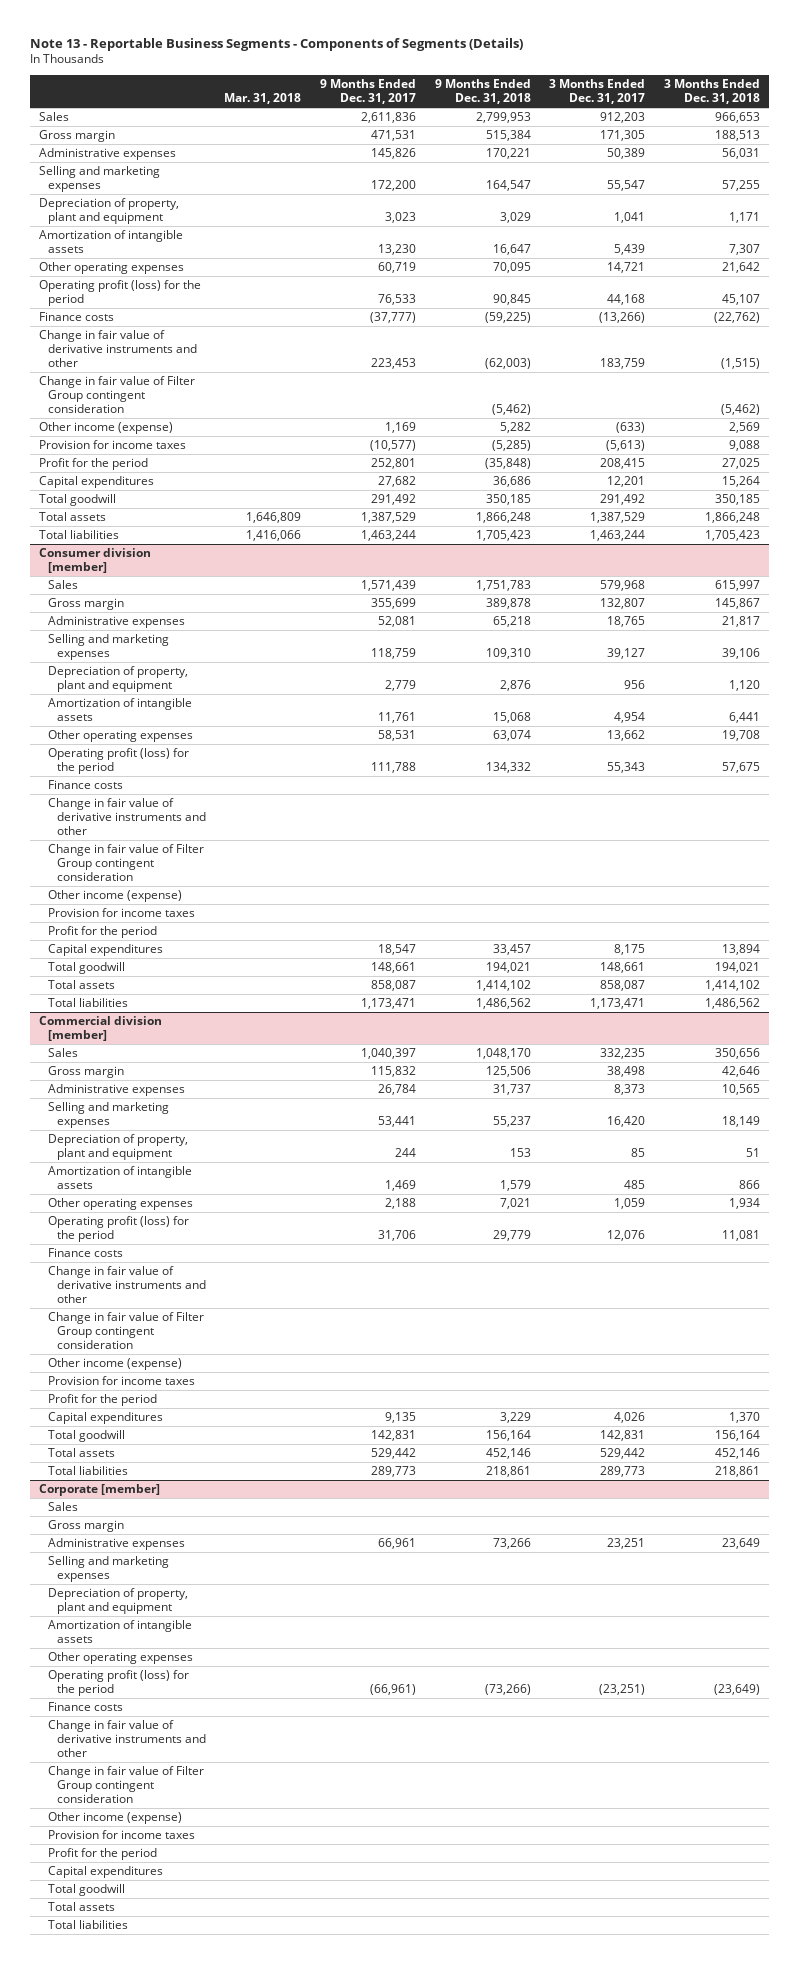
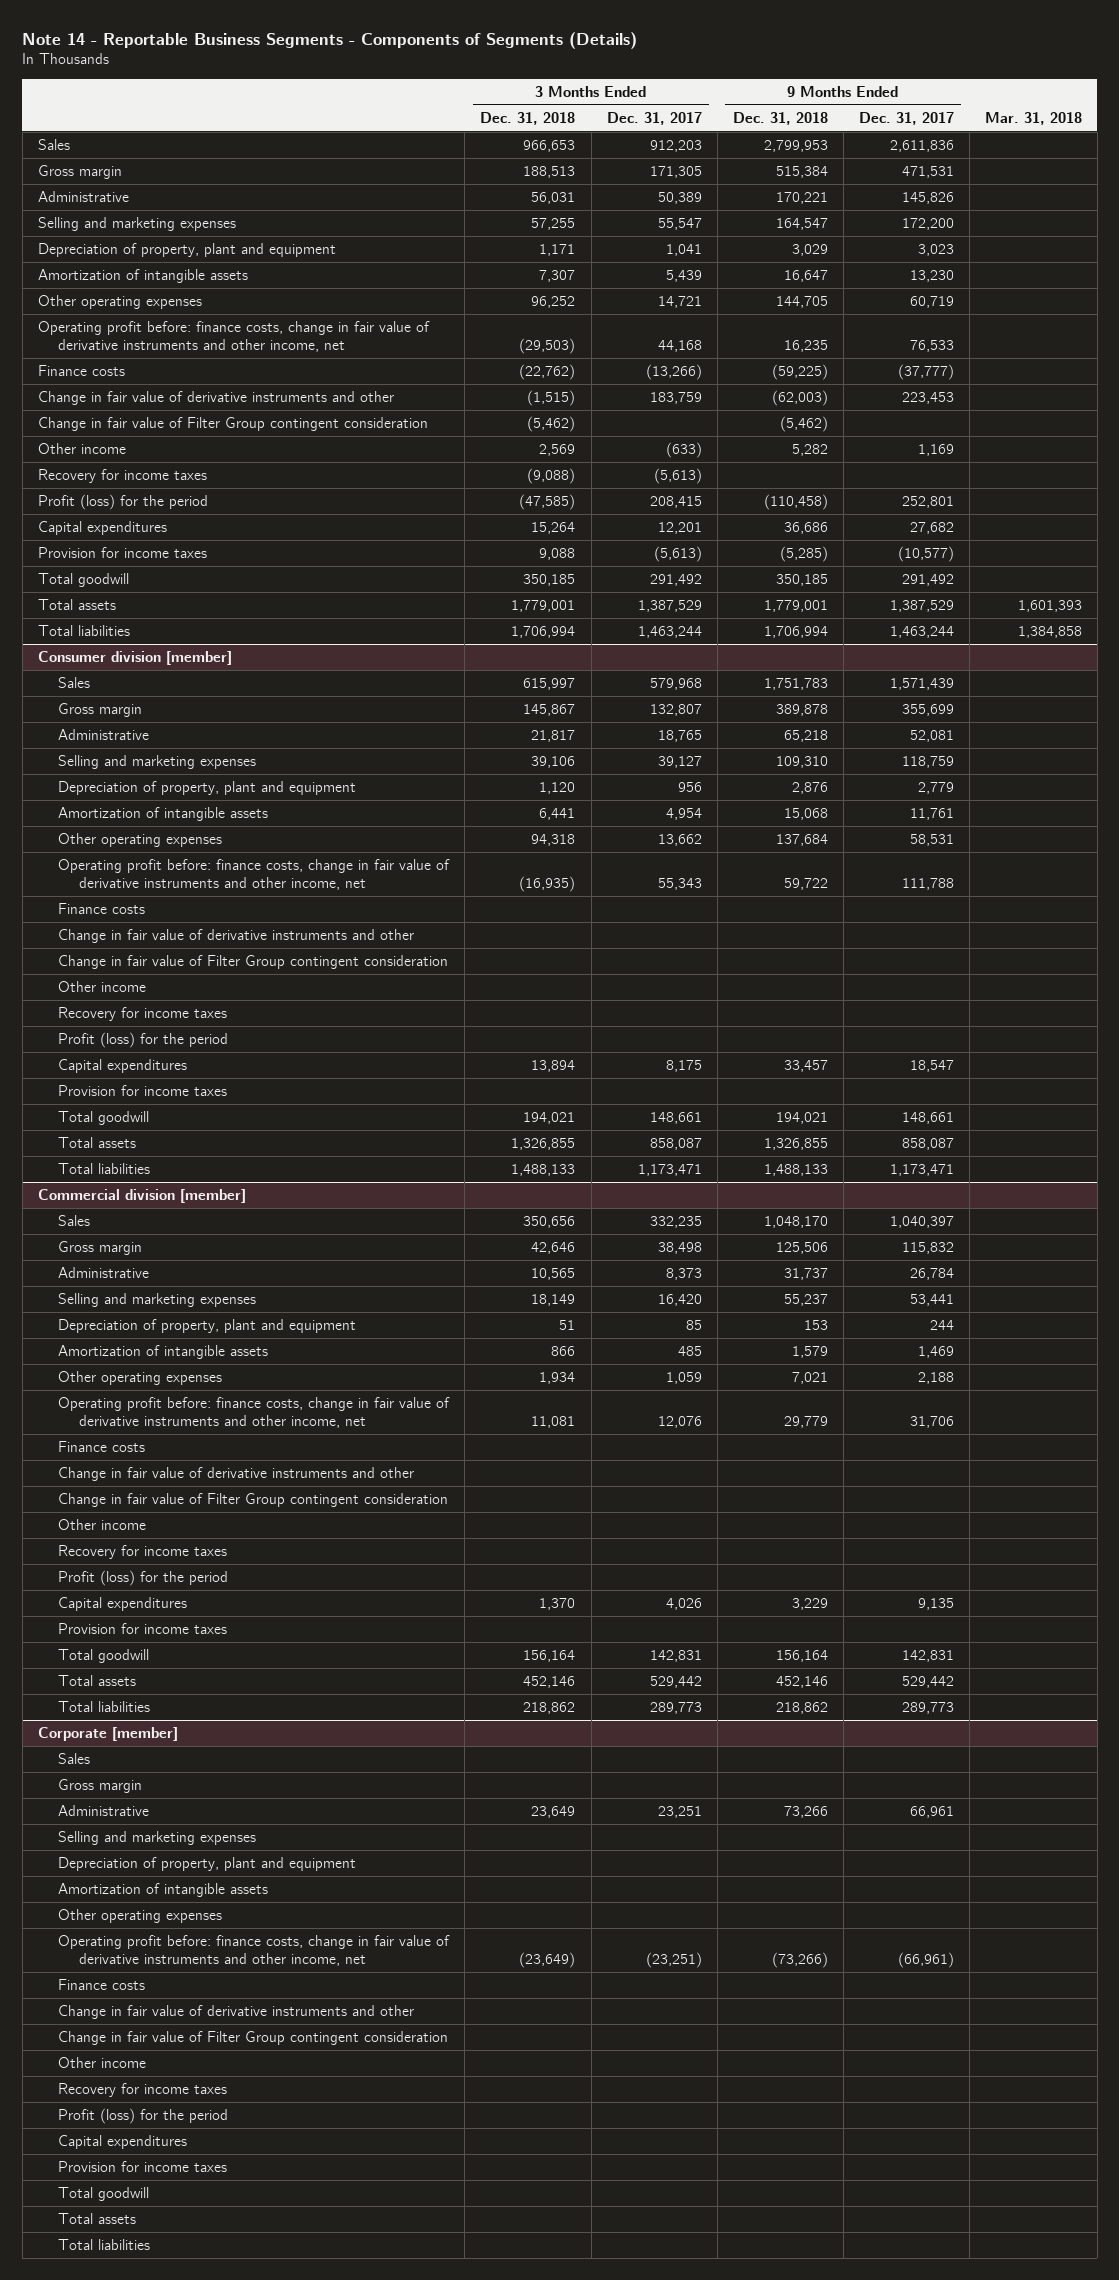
[29,37,523,51] Note 13 - Reportable Business Segments - Components of Segments (Details) -> [22,31,638,49] Note 14 - Reportable Business Segments - Components of Segments (Details)
[39,148,177,161] Administrative expenses -> [37,191,129,203] Administrative
[39,280,202,307] Operating profit (loss) for the period -> none
[492,262,531,274] 70,095 -> [775,296,828,309] 144,705
[722,262,761,274] 21,642 -> [531,296,576,309] 96,252
none -> [37,321,430,353] Operating profit before: finance costs, change in fair value of derivative instruments and other income, net
[39,422,174,435] Other income (expense) -> [37,443,126,455] Other income
none -> [37,469,207,484] Recovery for income taxes
[39,458,149,471] Profit for the period -> [37,494,208,511] Profit (loss) for the period
[484,458,531,470] (35,848) -> [763,494,828,511] (110,458)
[722,458,761,470] 27,025 -> [519,494,576,511] (47,585)
[39,440,187,450] Provision for income taxes -> [37,547,207,559] Provision for income taxes
[246,512,302,524] 1,646,809 -> [1017,600,1082,613] 1,601,393
[475,512,531,524] 1,866,248 -> [763,600,828,613] 1,779,001
[705,512,761,524] 1,866,248 -> [511,600,576,613] 1,779,001
[246,530,302,542] 1,416,066 -> [1017,626,1082,639] 1,384,858
[475,530,531,542] 1,705,423 -> [763,626,828,639] 1,706,994
[705,530,761,542] 1,705,423 -> [511,626,576,639] 1,706,994
[47,616,185,629] Administrative expenses -> [58,729,150,741] Administrative
[47,748,189,775] Operating profit (loss) for the period -> none
[492,730,531,742] 63,074 -> [775,834,828,847] 137,684
[722,730,761,742] 19,708 -> [531,834,576,847] 94,318
none -> [58,859,451,891] Operating profit before: finance costs, change in fair value of derivative instruments and other income, net
[47,890,182,903] Other income (expense) -> [58,981,147,993] Other income
none -> [58,1007,228,1022] Recovery for income taxes
[47,926,157,939] Profit for the period -> [58,1032,229,1049] Profit (loss) for the period
[47,908,195,918] Provision for income taxes -> [58,1085,228,1097] Provision for income taxes
[475,980,531,992] 1,414,102 -> [763,1138,828,1151] 1,326,855
[705,980,761,992] 1,414,102 -> [511,1138,576,1151] 1,326,855
[475,998,531,1010] 1,486,562 -> [763,1164,828,1177] 1,488,133
[705,998,761,1010] 1,486,562 -> [511,1164,576,1177] 1,488,133
[47,1084,185,1097] Administrative expenses -> [58,1267,150,1279] Administrative
[47,1216,189,1243] Operating profit (loss) for the period -> [58,1397,451,1429] Operating profit before: finance costs, change in fair value of derivative instruments and other income, net
[47,1358,182,1371] Other income (expense) -> [58,1519,147,1531] Other income
none -> [58,1545,228,1560] Recovery for income taxes
[47,1394,157,1407] Profit for the period -> [58,1570,229,1587] Profit (loss) for the period
[47,1376,195,1386] Provision for income taxes -> [58,1623,228,1635] Provision for income taxes
[485,1466,531,1478] 218,861 -> [775,1702,828,1715] 218,862
[715,1466,761,1478] 218,861 -> [523,1702,576,1715] 218,862
[47,1538,185,1551] Administrative expenses -> [58,1805,150,1817] Administrative
[47,1670,189,1697] Operating profit (loss) for the period -> [58,1935,451,1967] Operating profit before: finance costs, change in fair value of derivative instruments and other income, net
[47,1812,182,1825] Other income (expense) -> [58,2057,147,2069] Other income
none -> [58,2083,228,2098] Recovery for income taxes
[47,1848,157,1861] Profit for the period -> [58,2108,229,2125] Profit (loss) for the period
[47,1830,195,1840] Provision for income taxes -> [58,2161,228,2173] Provision for income taxes

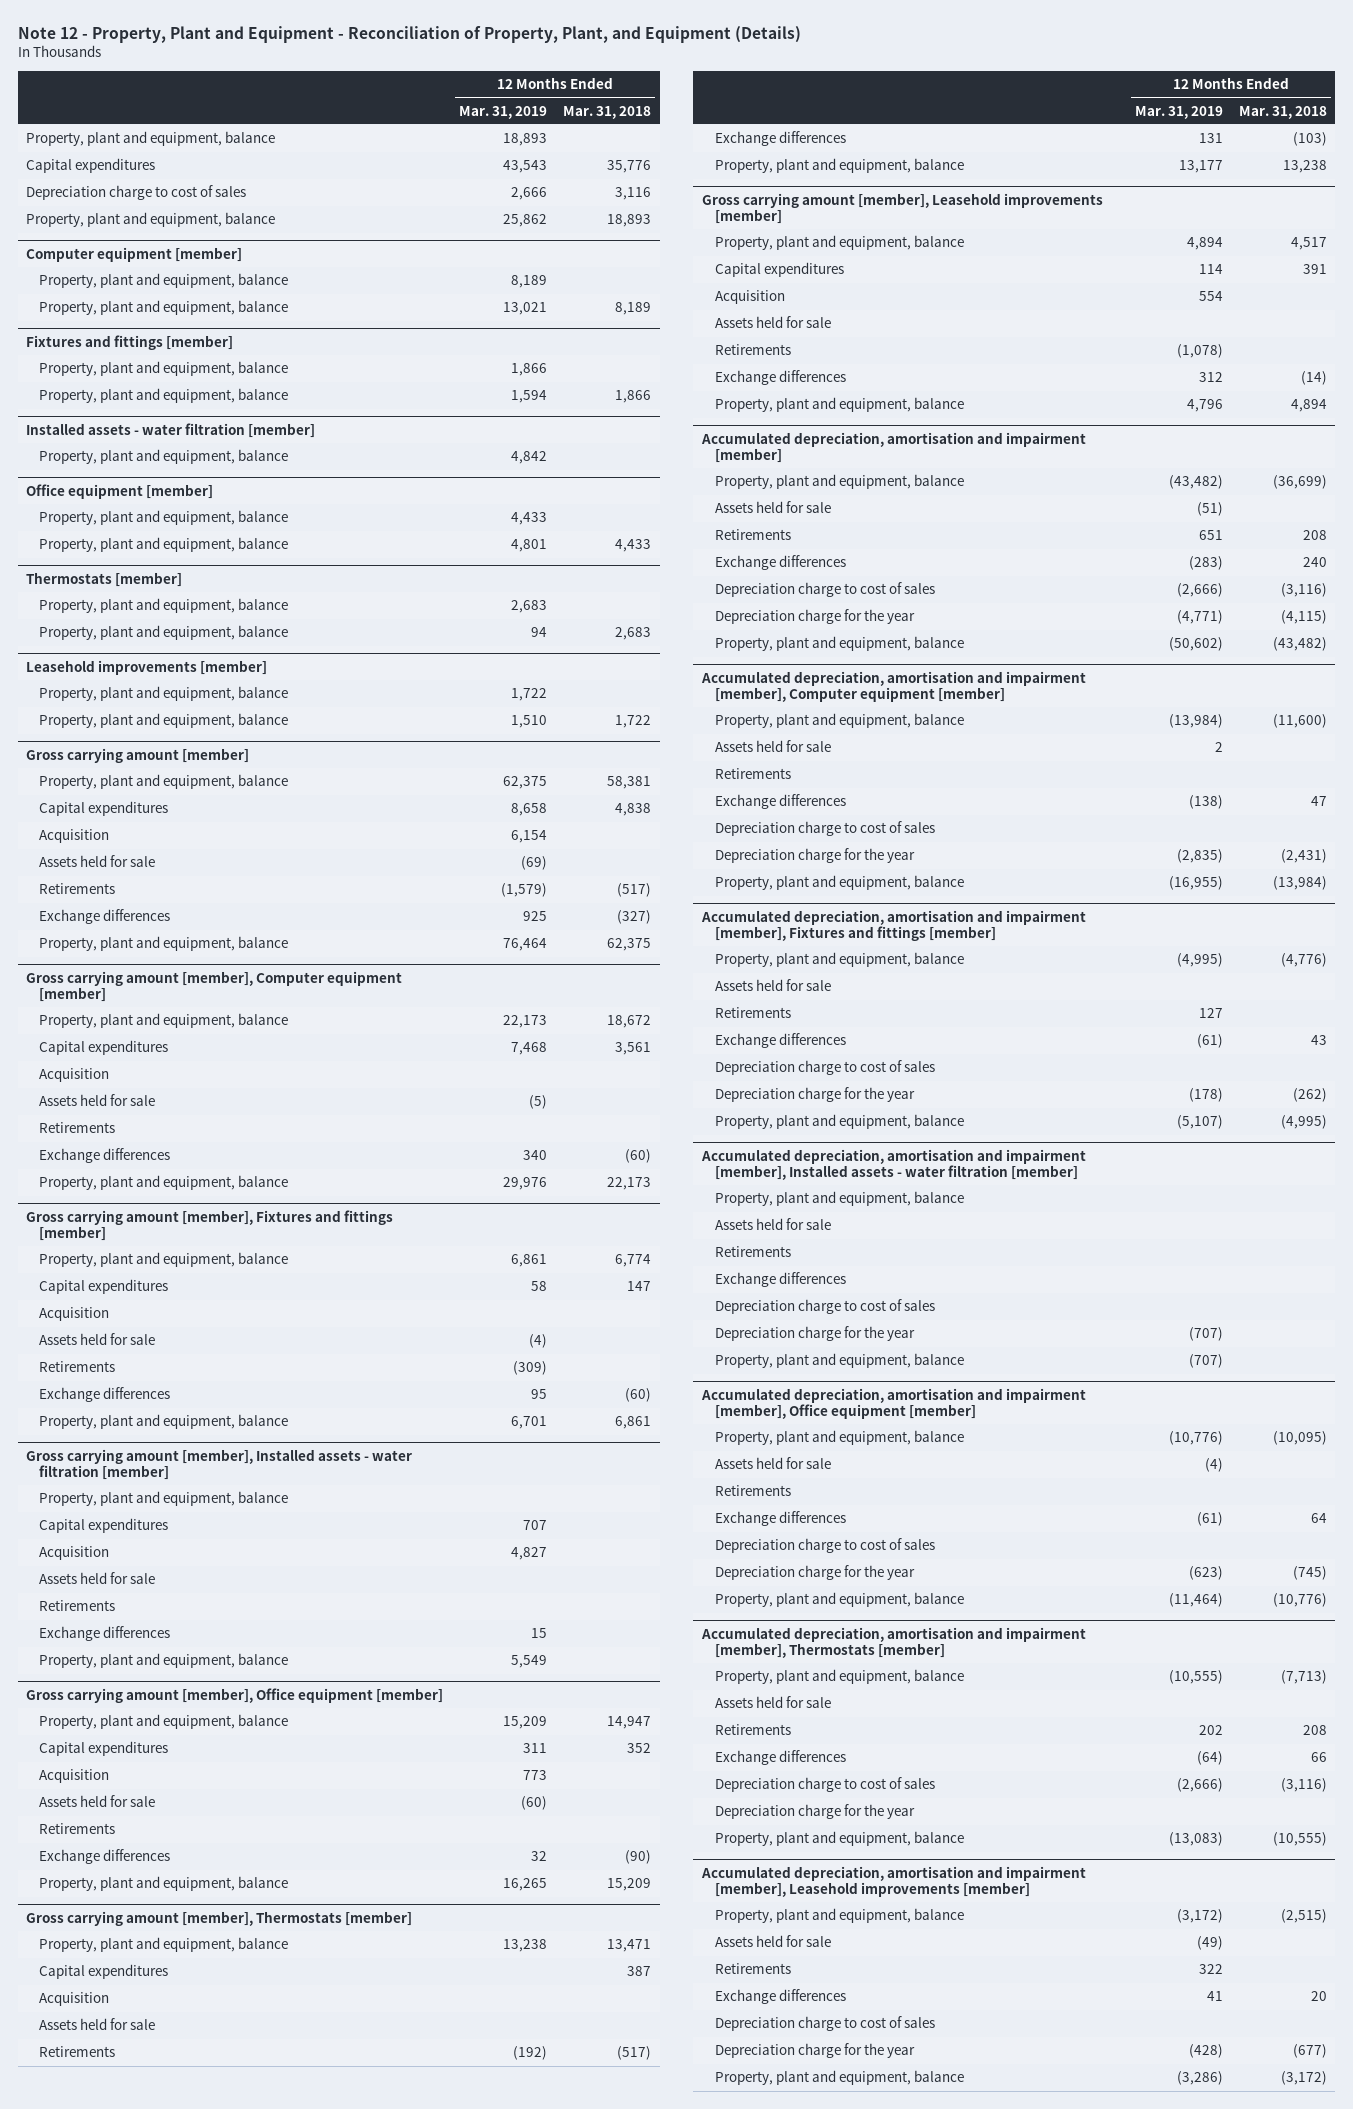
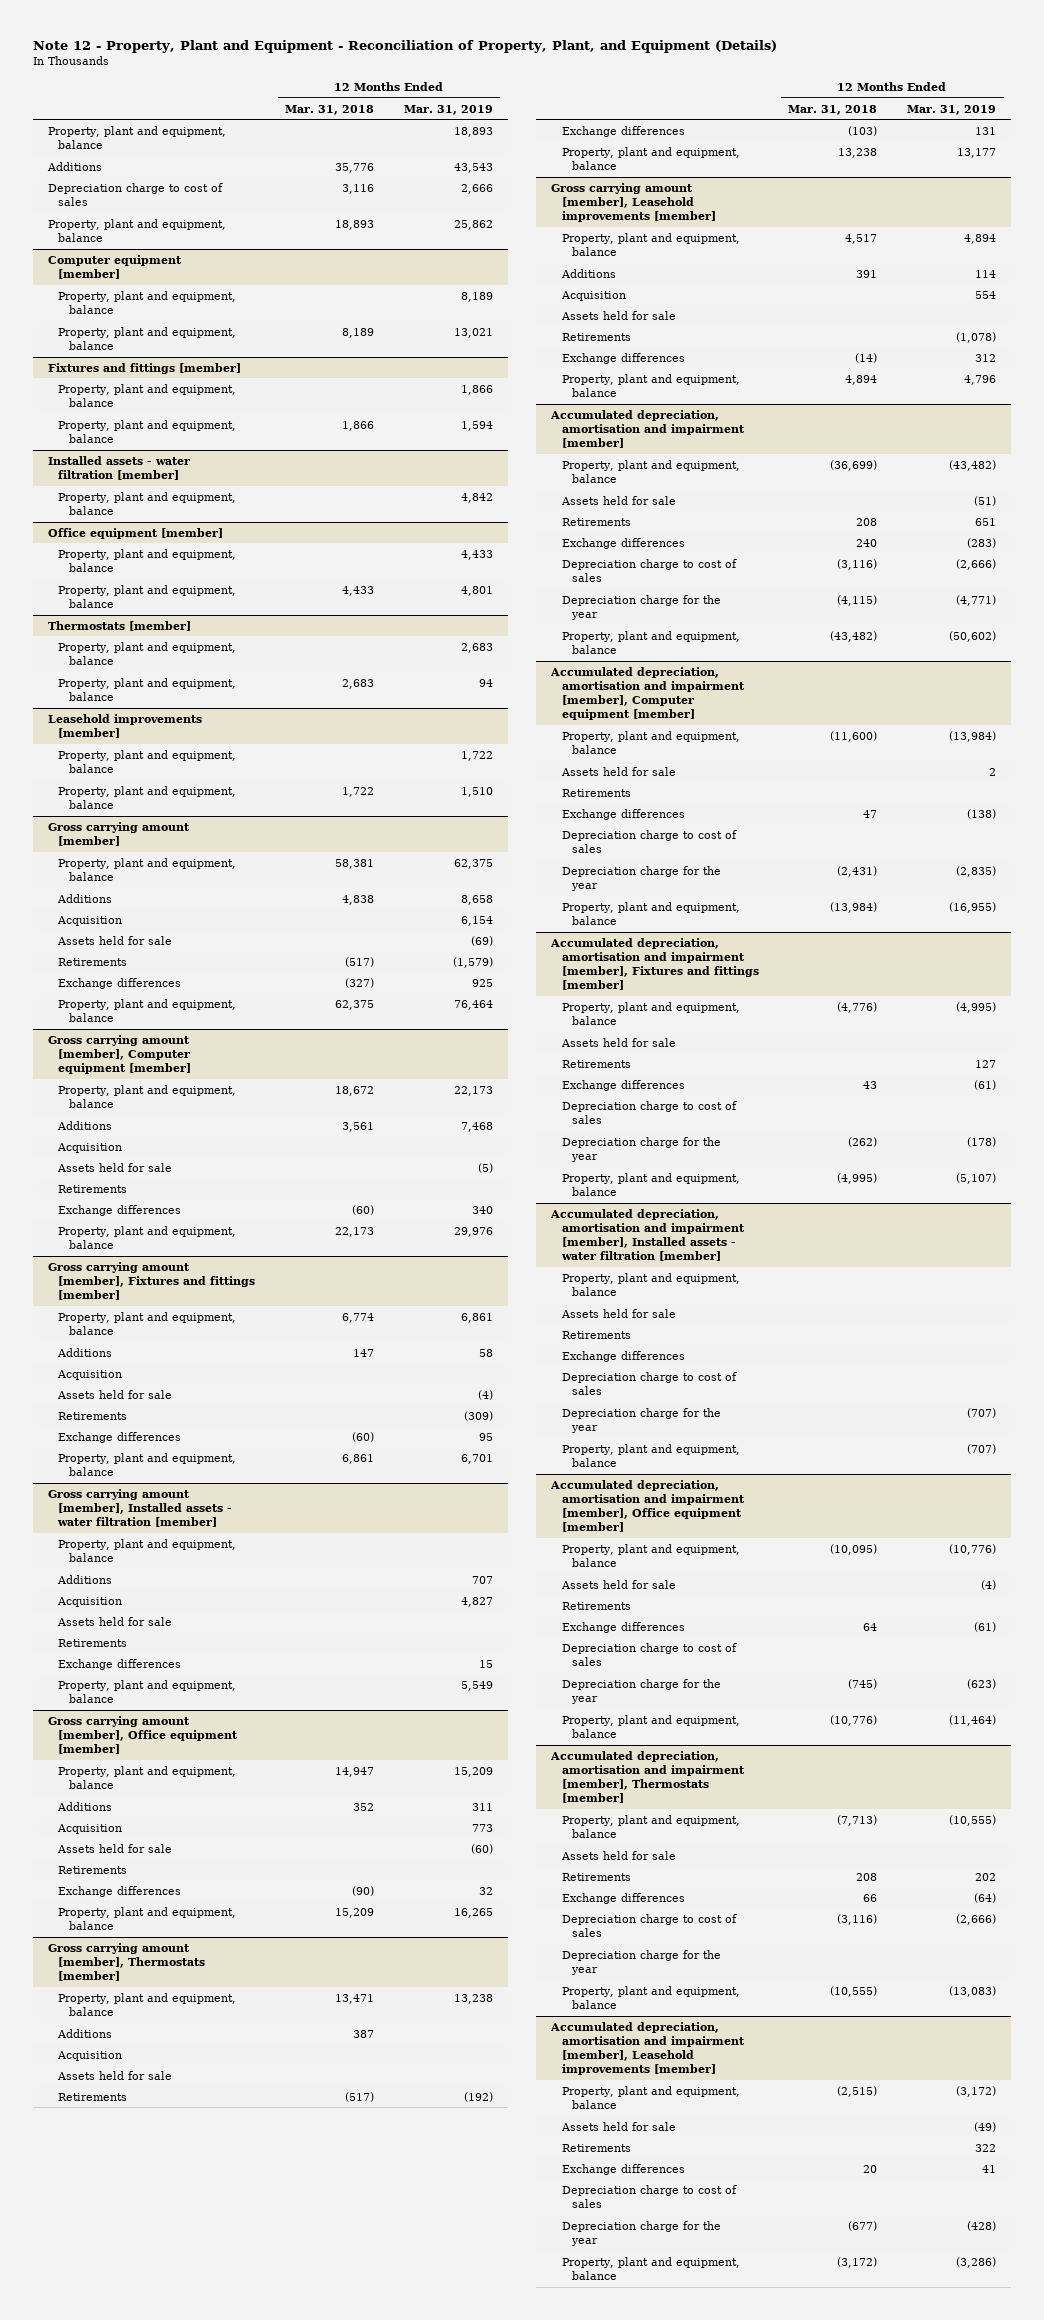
[25,158,155,174] Capital expenditures -> [46,161,102,171] Additions
[38,801,168,817] Capital expenditures -> [57,893,113,903] Additions
[38,1040,168,1056] Capital expenditures -> [57,1120,113,1130] Additions
[38,1279,168,1295] Capital expenditures -> [57,1347,113,1357] Additions
[38,1518,168,1534] Capital expenditures -> [57,1574,113,1584] Additions
[38,1741,168,1757] Capital expenditures -> [57,1801,113,1811] Additions
[38,1964,168,1980] Capital expenditures -> [57,2028,113,2038] Additions
[714,262,844,278] Capital expenditures -> [560,268,616,278] Additions

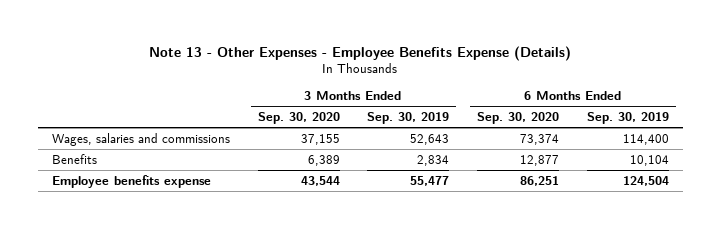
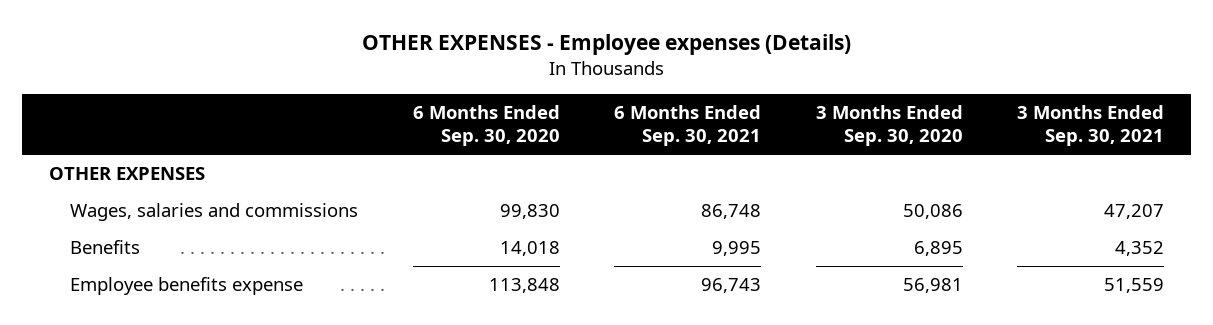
[149,45,572,61] Note 13 - Other Expenses - Employee Benefits Expense (Details) -> [361,34,851,56] OTHER EXPENSES - Employee expenses (Details)
[367,112,450,125] Sep. 30, 2019 -> none
[587,112,670,125] Sep. 30, 2019 -> none
none -> [614,104,762,147] 6 Months Ended Sep. 30, 2021
none -> [1017,104,1165,147] 3 Months Ended Sep. 30, 2021
none -> [49,167,206,181] OTHER EXPENSES
[300,133,340,145] 37,155 -> [902,204,963,220] 50,086
[520,133,560,145] 73,374 -> [499,204,560,220] 99,830
[307,154,340,166] 6,389 -> [913,241,963,257] 6,895
[520,154,560,166] 12,877 -> [499,241,560,257] 14,018
[300,175,340,186] 43,544 -> [902,278,963,294] 56,981
[520,175,560,186] 86,251 -> [488,278,560,294] 113,848

